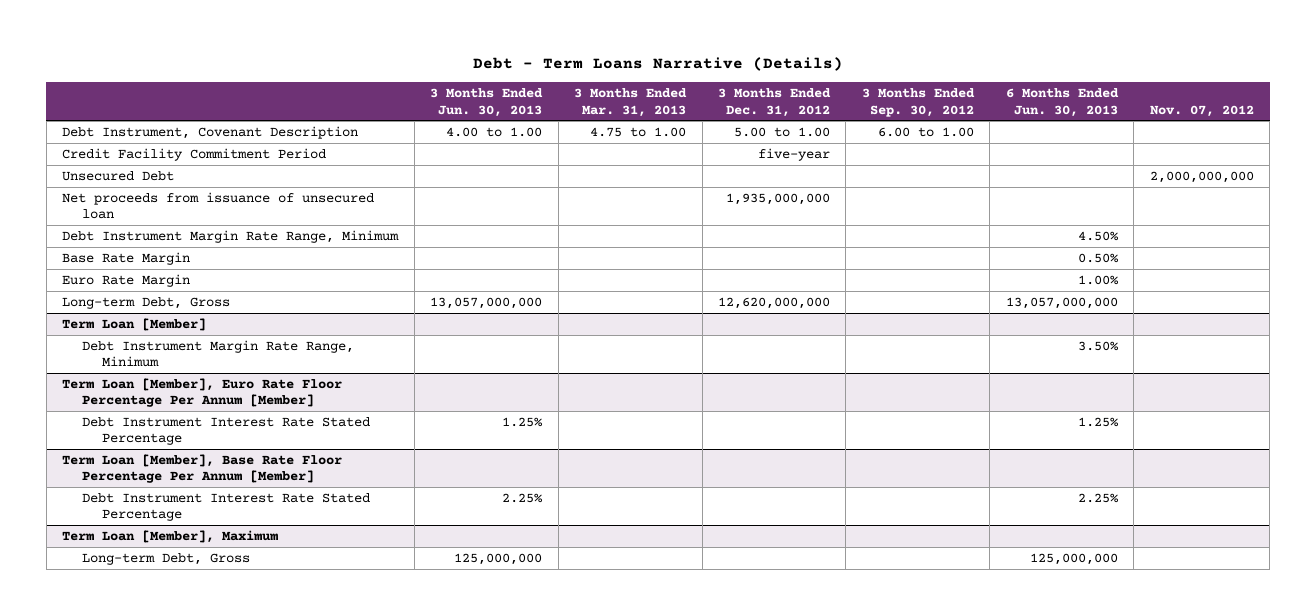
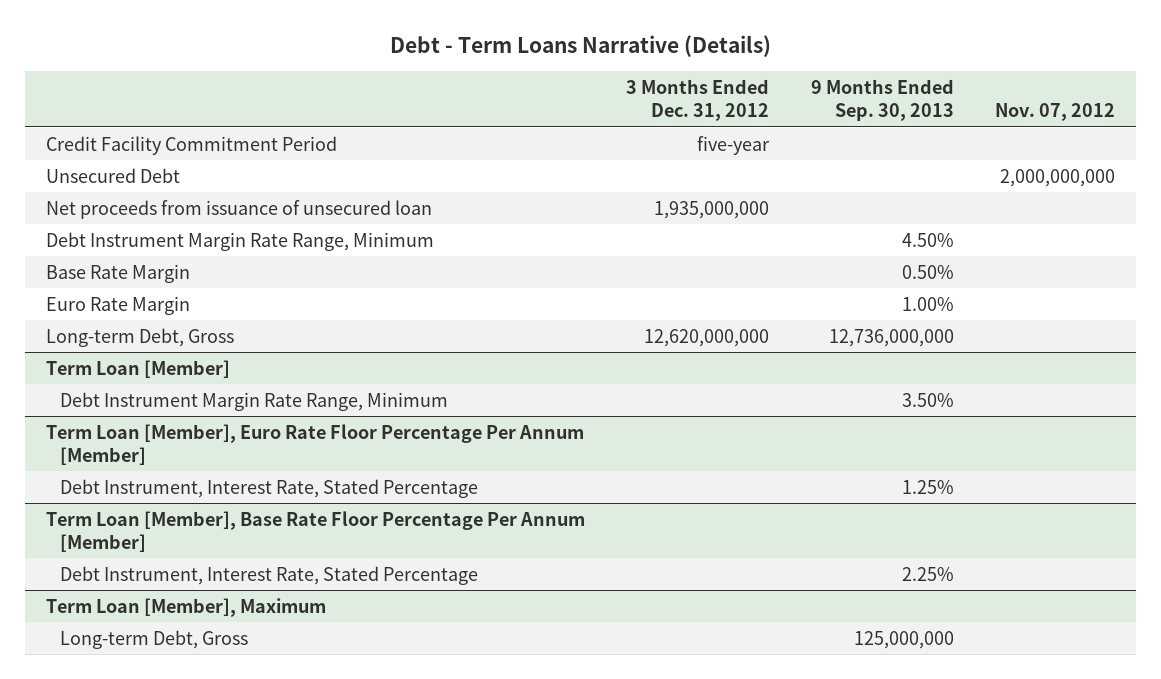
[430,88,544,117] 3 Months Ended Jun. 30, 2013 -> none
[574,88,688,117] 3 Months Ended Mar. 31, 2013 -> none
[861,88,975,117] 3 Months Ended Sep. 30, 2012 -> none
[1005,88,1119,117] 6 Months Ended Jun. 30, 2013 -> none
none -> [810,79,954,122] 9 Months Ended Sep. 30, 2013
[62,125,359,139] Debt Instrument, Covenant Description -> none
[82,416,371,446] Debt Instrument Interest Rate Stated Percentage -> [59,478,478,498] Debt Instrument, Interest Rate, Stated Percentage
[82,492,371,522] Debt Instrument Interest Rate Stated Percentage -> [59,565,478,585] Debt Instrument, Interest Rate, Stated Percentage

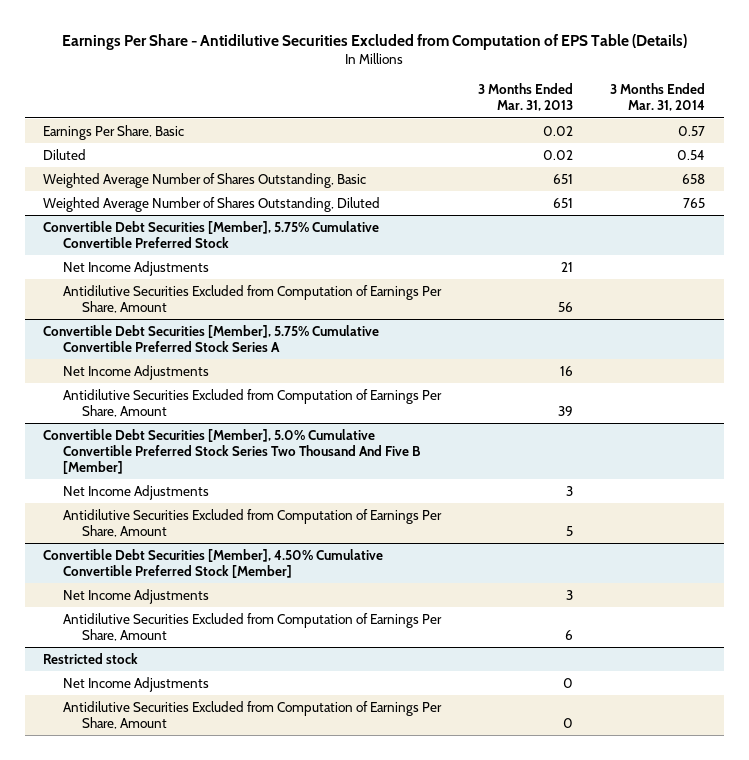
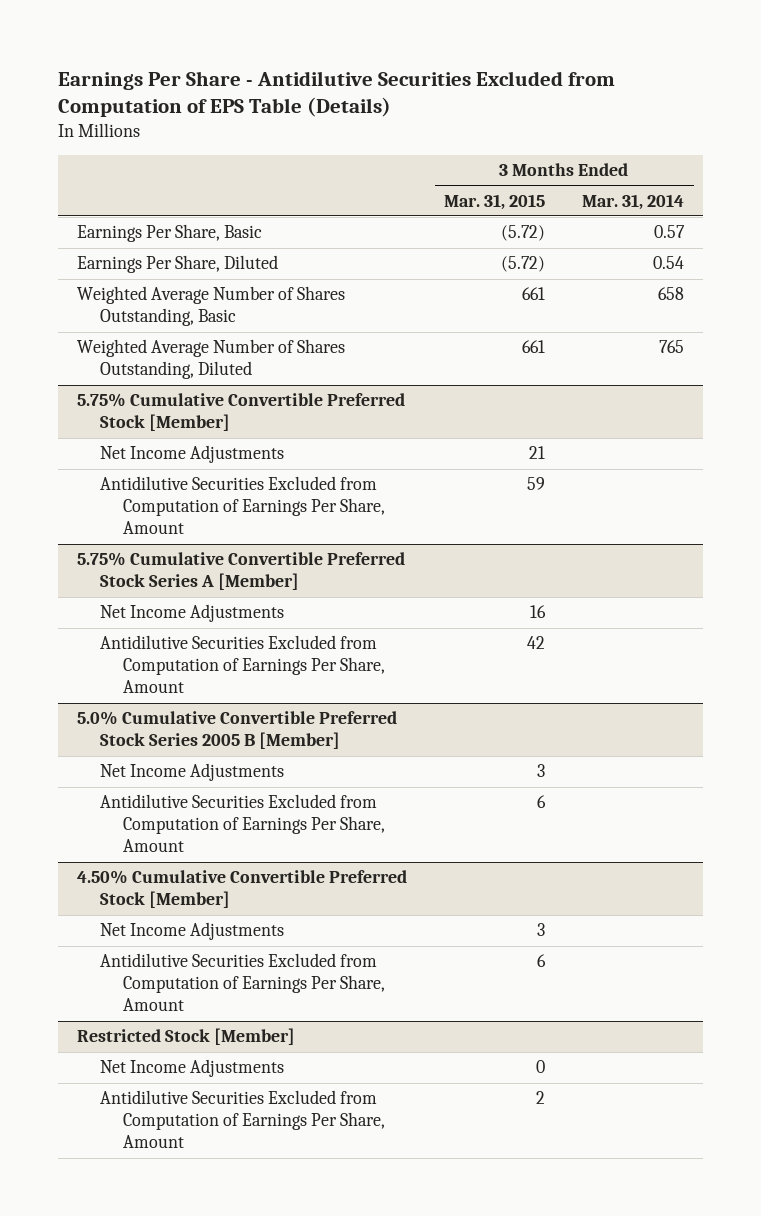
[478,83,574,112] 3 Months Ended Mar. 31, 2013 -> none
none -> [443,193,545,210] Mar. 31, 2015
[43,148,87,160] Diluted -> [76,255,278,274] Earnings Per Share, Diluted
[43,220,380,248] Convertible Debt Securities [Member], 5.75% Cumulative Convertible Preferred Stock -> [76,393,405,432] 5.75% Cumulative Convertible Preferred Stock [Member]
[43,324,380,352] Convertible Debt Securities [Member], 5.75% Cumulative Convertible Preferred Stock Series A -> [76,552,405,591] 5.75% Cumulative Convertible Preferred Stock Series A [Member]
[43,428,421,474] Convertible Debt Securities [Member], 5.0% Cumulative Convertible Preferred Stock Series Two Thousand And Five B [Member] -> [76,711,397,750] 5.0% Cumulative Convertible Preferred Stock Series 2005 B [Member]
[43,548,384,578] Convertible Debt Securities [Member], 4.50% Cumulative Convertible Preferred Stock [Member] -> [76,870,407,909] 4.50% Cumulative Convertible Preferred Stock [Member]
[43,652,139,664] Restricted stock -> [76,1028,295,1046] Restricted Stock [Member]

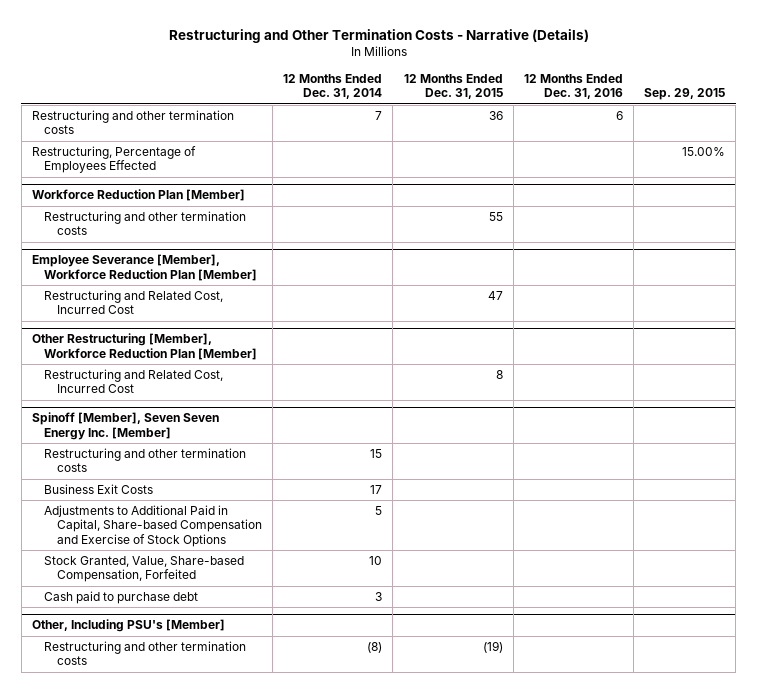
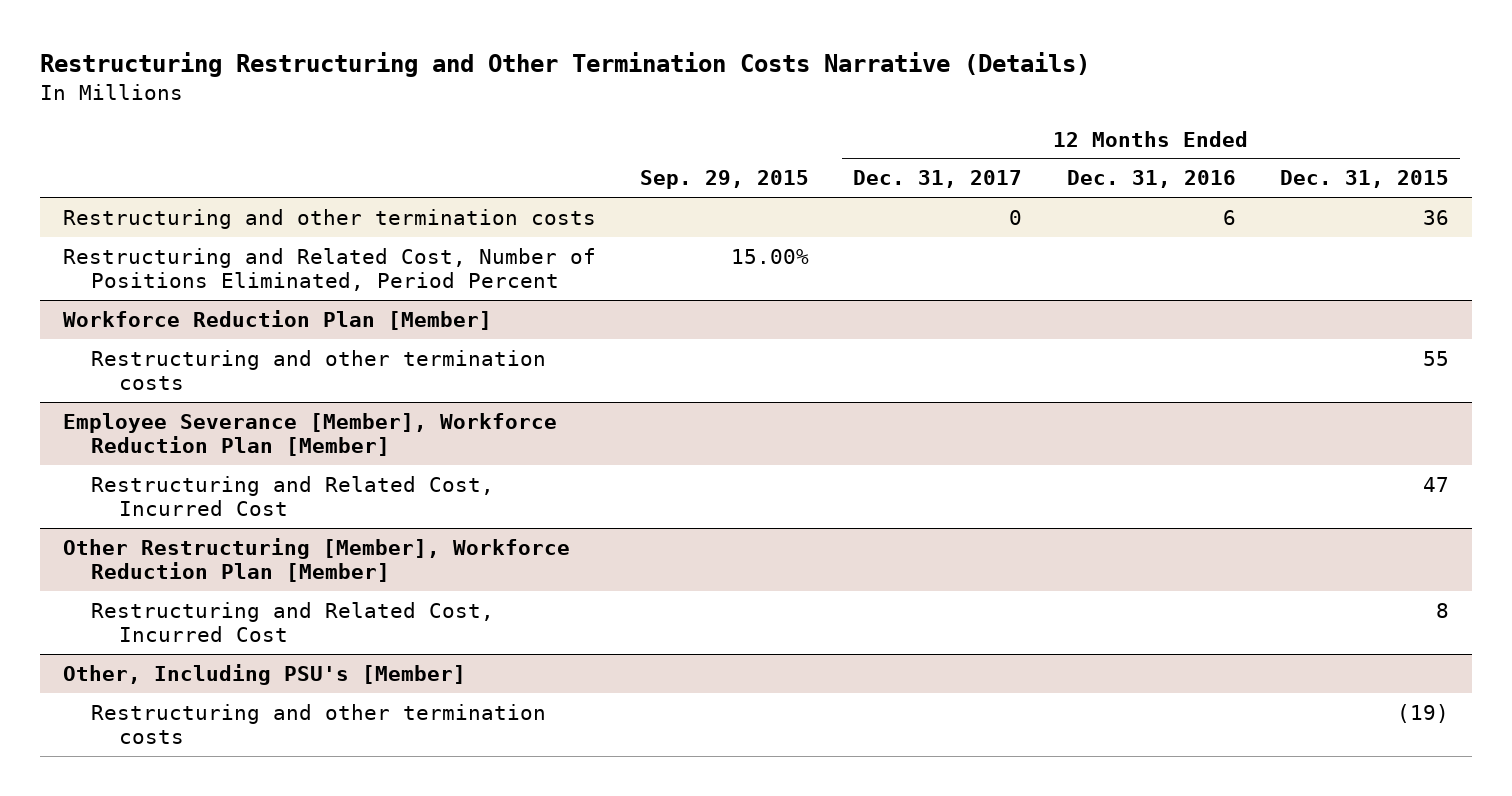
[168,28,589,43] Restructuring and Other Termination Costs - Narrative (Details) -> [40,52,1091,78] Restructuring Restructuring and Other Termination Costs Narrative (Details)
[283,73,383,100] 12 Months Ended Dec. 31, 2014 -> none
none -> [853,170,1023,189] Dec. 31, 2017
[32,146,197,174] Restructuring, Percentage of Employees Effected -> [62,247,596,291] Restructuring and Related Cost, Number of Positions Eliminated, Period Percent
[32,412,220,440] Spinoff [Member], Seven Seven Energy Inc. [Member] -> none
[44,448,247,473] Restructuring and other termination costs -> none
[44,484,154,495] Business Exit Costs -> none
[44,505,262,547] Adjustments to Additional Paid in Capital, Share-based Compensation and Exercise of Stock Options -> none
[44,556,245,583] Stock Granted, Value, Share-based Compensation, Forfeited -> none
[44,591,199,605] Cash paid to purchase debt -> none

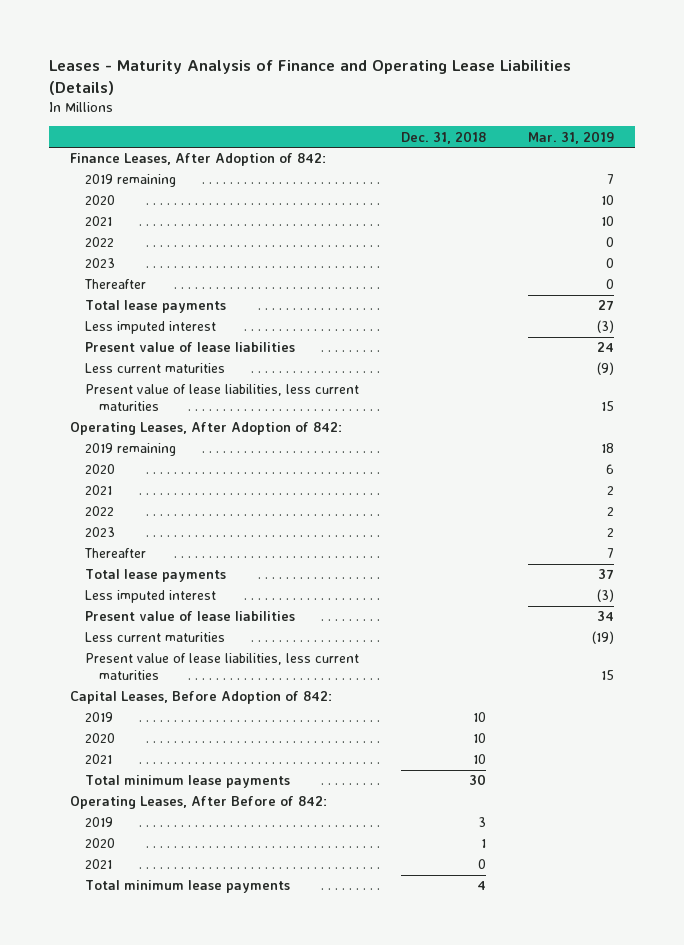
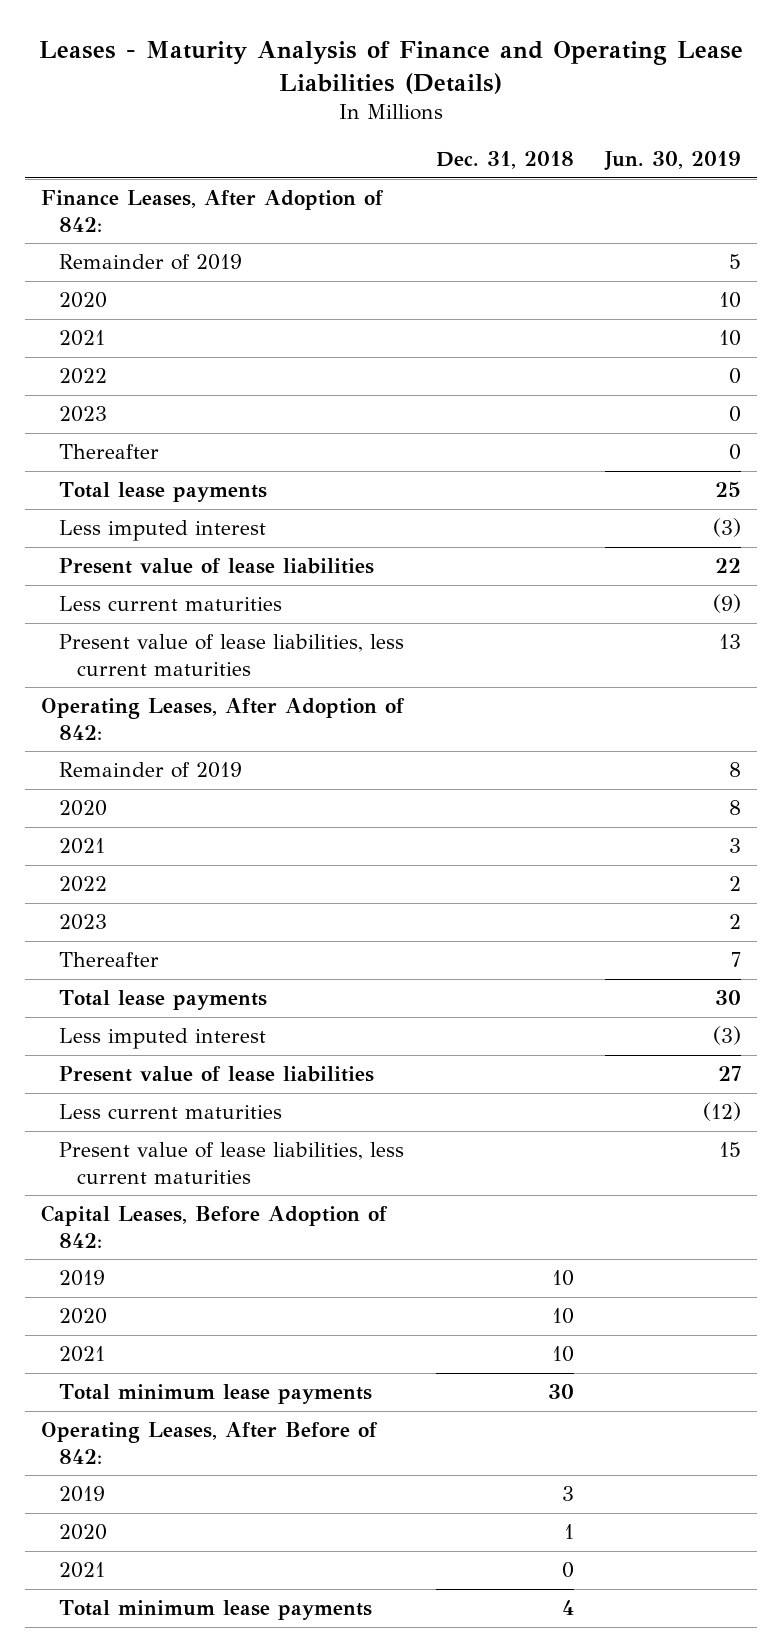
[527,130,614,144] Mar. 31, 2019 -> none
none -> [604,151,742,172] Jun. 30, 2019
[84,174,176,188] 2019 remaining -> [59,254,243,271] Remainder of 2019
[84,443,176,457] 2019 remaining -> [59,762,243,779] Remainder of 2019

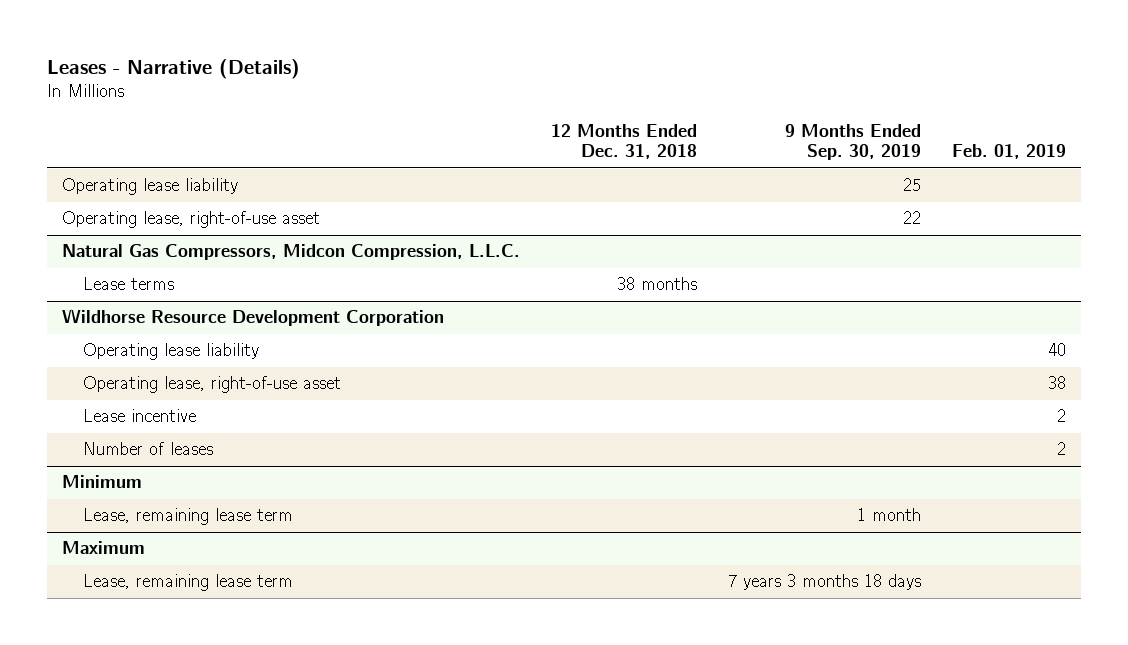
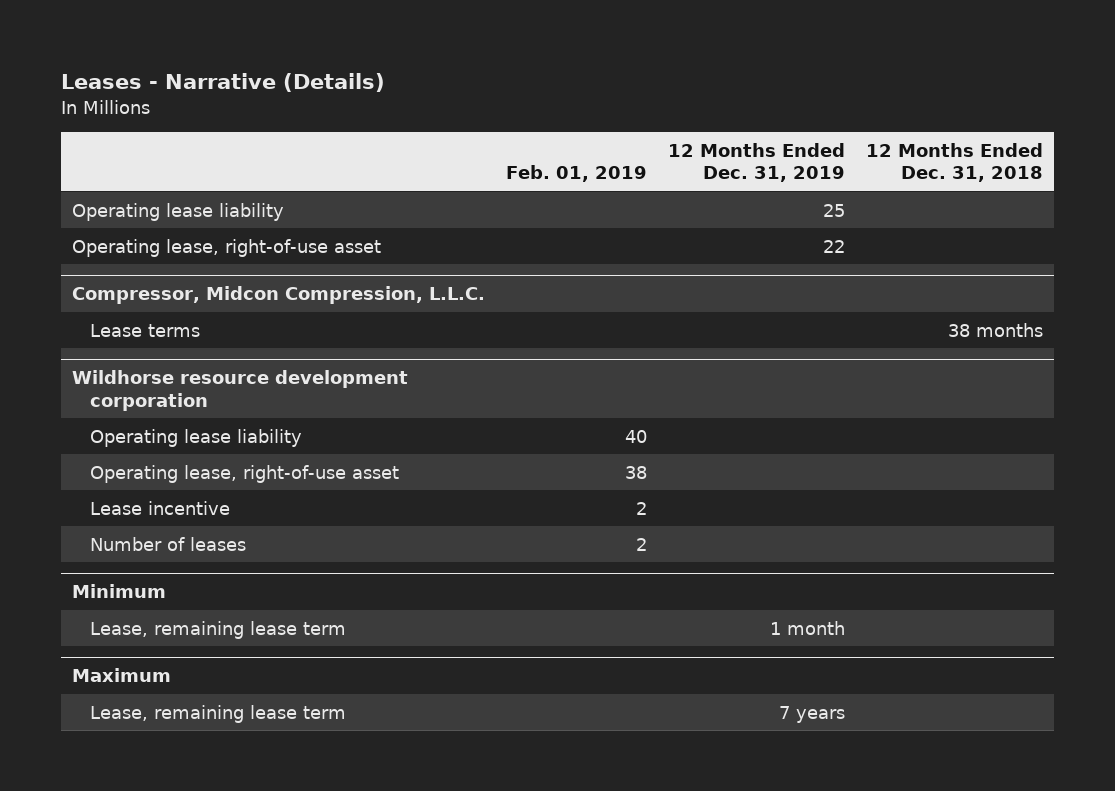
[784,124,921,161] 9 Months Ended Sep. 30, 2019 -> none
none -> [667,142,845,183] 12 Months Ended Dec. 31, 2019
[62,244,521,261] Natural Gas Compressors, Midcon Compression, L.L.C. -> [71,286,485,305] Compressor, Midcon Compression, L.L.C.
[62,308,445,327] Wildhorse Resource Development Corporation -> [71,370,408,411] Wildhorse resource development corporation

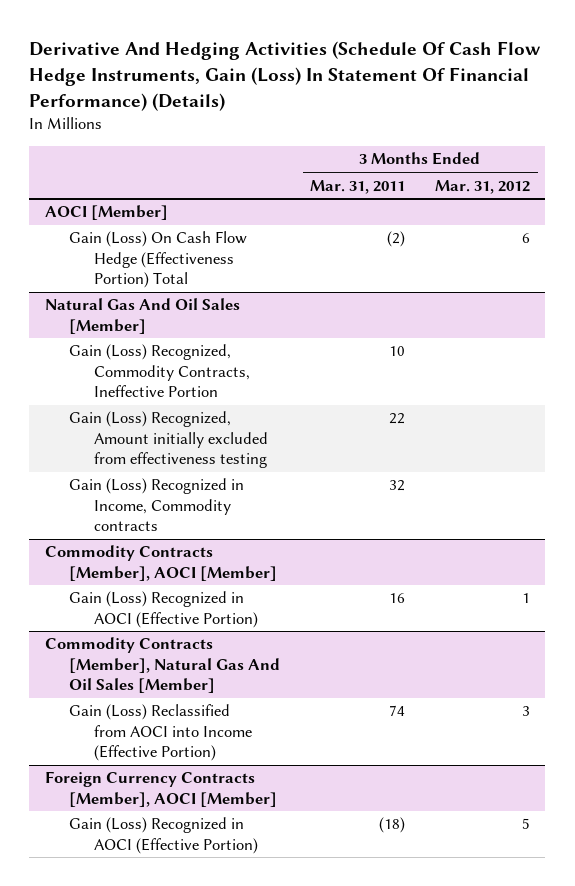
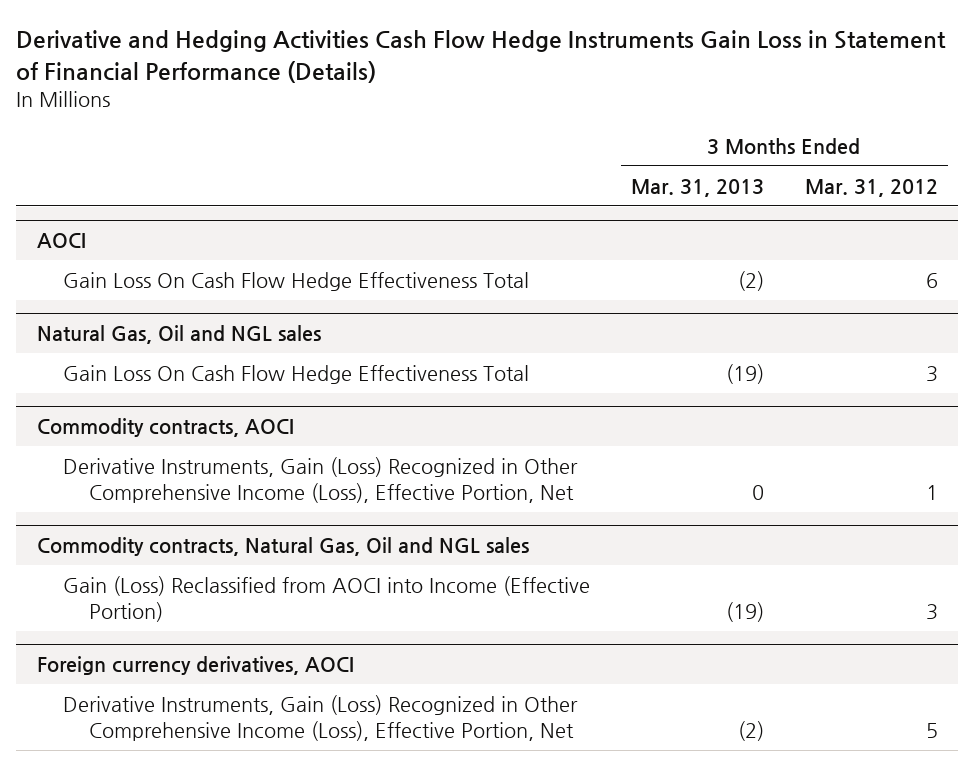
[29,41,542,111] Derivative And Hedging Activities (Schedule Of Cash Flow Hedge Instruments, Gain (Loss) In Statement Of Financial Performance) (Details) -> [16,30,947,83] Derivative and Hedging Activities Cash Flow Hedge Instruments Gain Loss in Statement of Financial Performance (Details)
[310,179,406,194] Mar. 31, 2011 -> none
none -> [630,178,764,197] Mar. 31, 2013
[69,344,250,398] Gain (Loss) Recognized, Commodity Contracts, Ineffective Portion -> none
[69,411,268,469] Gain (Loss) Recognized, Amount initially excluded from effectiveness testing -> none
[69,478,245,532] Gain (Loss) Recognized in Income, Commodity contracts -> none
[44,205,168,221] AOCI [Member] -> [36,233,86,249] AOCI
[69,231,248,289] Gain (Loss) On Cash Flow Hedge (Effectiveness Portion) Total -> [62,272,529,292] Gain Loss On Cash Flow Hedge Effectiveness Total
[44,298,240,334] Natural Gas And Oil Sales [Member] -> [36,325,321,345] Natural Gas, Oil and NGL sales
none -> [62,365,529,385] Gain Loss On Cash Flow Hedge Effectiveness Total
[44,545,278,581] Commodity Contracts [Member], AOCI [Member] -> [36,418,294,438] Commodity contracts, AOCI
[69,591,258,628] Gain (Loss) Recognized in AOCI (Effective Portion) -> [62,457,578,504] Derivative Instruments, Gain (Loss) Recognized in Other Comprehensive Income (Loss), Effective Portion, Net
[44,637,281,694] Commodity Contracts [Member], Natural Gas And Oil Sales [Member] -> [36,537,529,557] Commodity contracts, Natural Gas, Oil and NGL sales
[44,771,278,807] Foreign Currency Contracts [Member], AOCI [Member] -> [36,656,354,676] Foreign currency derivatives, AOCI
[69,817,258,854] Gain (Loss) Recognized in AOCI (Effective Portion) -> [62,695,578,742] Derivative Instruments, Gain (Loss) Recognized in Other Comprehensive Income (Loss), Effective Portion, Net

